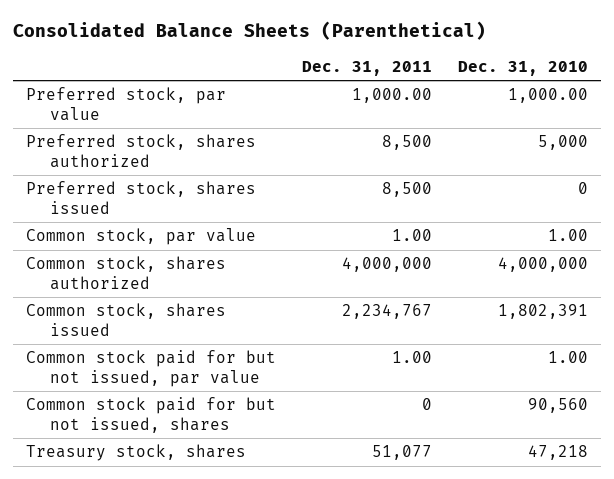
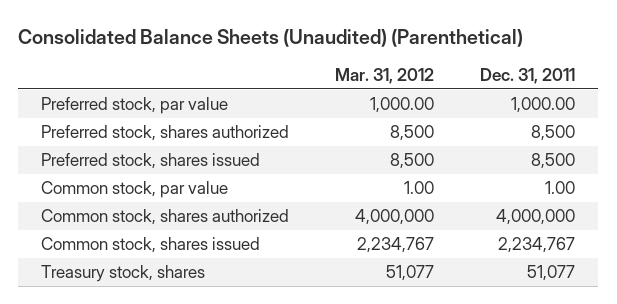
[13,21,487,41] Consolidated Balance Sheets (Parenthetical) -> [18,29,524,48] Consolidated Balance Sheets (Unaudited) (Parenthetical)
[457,60,588,76] Dec. 31, 2010 -> none
none -> [335,68,435,85] Mar. 31, 2012
[26,350,277,387] Common stock paid for but not issued, par value -> none
[26,397,277,433] Common stock paid for but not issued, shares -> none

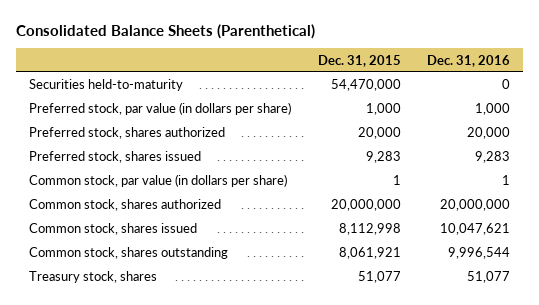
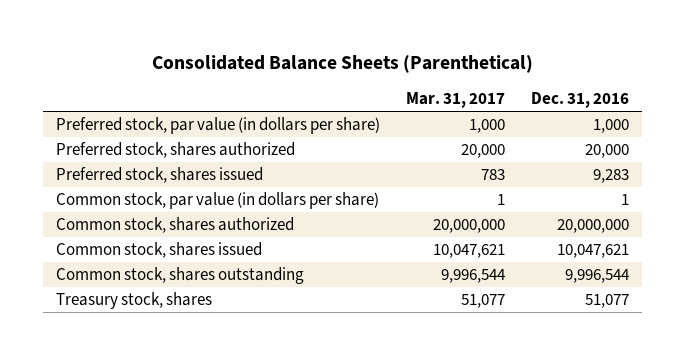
[317,54,401,67] Dec. 31, 2015 -> none
none -> [406,92,506,109] Mar. 31, 2017
[29,79,184,92] Securities held-to-maturity -> none

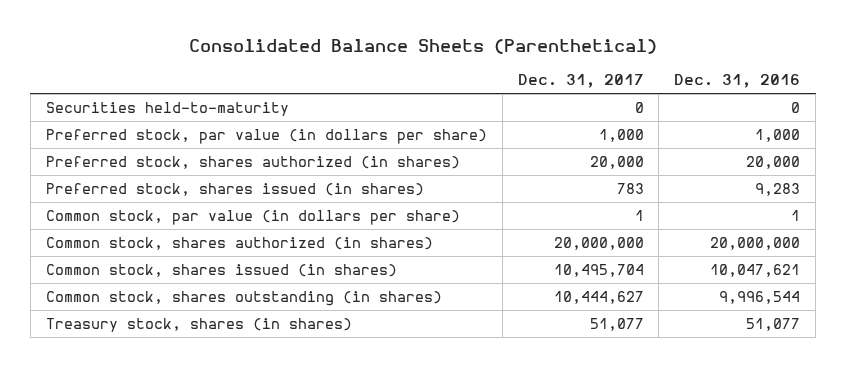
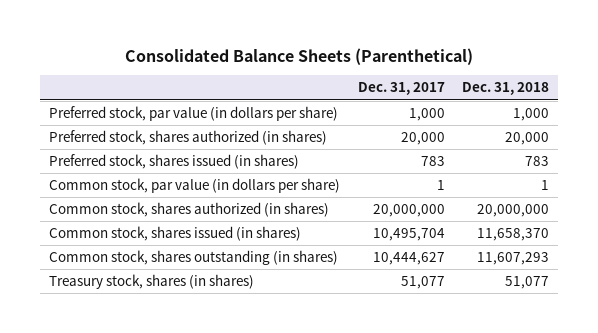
[674,74,801,89] Dec. 31, 2016 -> none
none -> [462,82,550,96] Dec. 31, 2018
[45,101,289,116] Securities held-to-maturity -> none

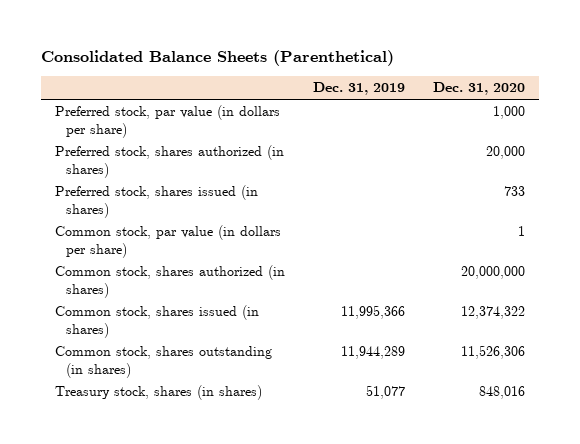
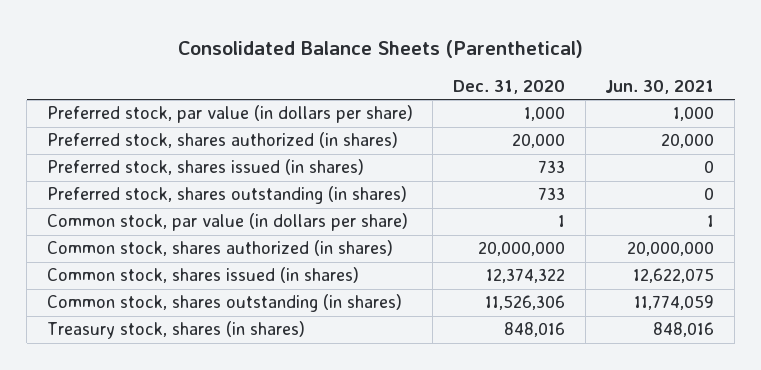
[313,82,406,96] Dec. 31, 2019 -> none
none -> [605,80,715,95] Jun. 30, 2021
none -> [46,186,407,205] Preferred stock, shares outstanding (in shares)

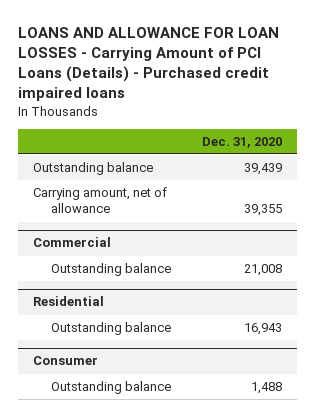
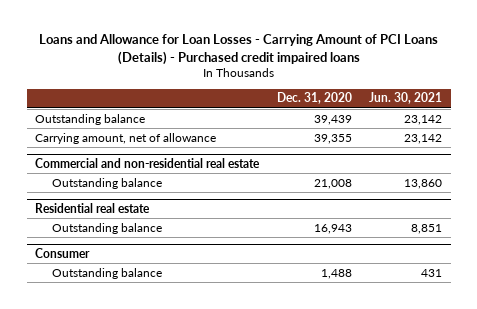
[18,27,280,102] LOANS AND ALLOWANCE FOR LOAN LOSSES - Carrying Amount of PCI Loans (Details) - Purchased credit impaired loans -> [38,34,438,65] Loans and Allowance for Loan Losses - Carrying Amount of PCI Loans (Details) - Purchased credit impaired loans
none -> [368,92,442,105] Jun. 30, 2021
[33,237,112,248] Commercial -> [35,157,261,168] Commercial and non-residential real estate
[33,296,105,307] Residential -> [35,202,151,213] Residential real estate

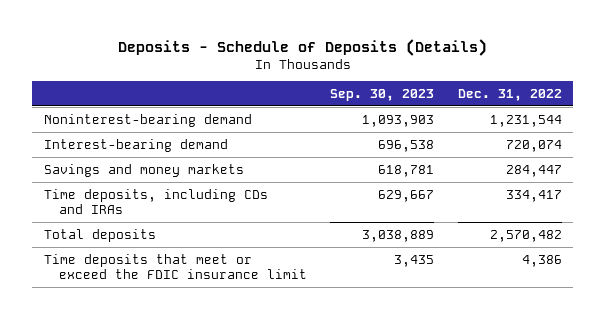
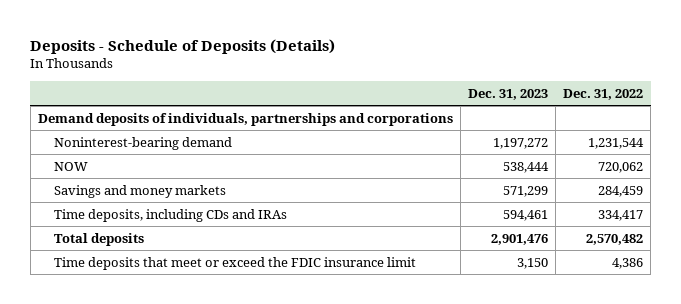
[330,88,435,101] Sep. 30, 2023 -> none
none -> [467,89,548,101] Dec. 31, 2023
none -> [37,112,453,126] Demand deposits of individuals, partnerships and corporations
[43,138,228,152] Interest-bearing demand -> none
none -> [53,161,88,171] NOW
[505,164,562,177] 284,447 -> [598,185,644,197] 284,459

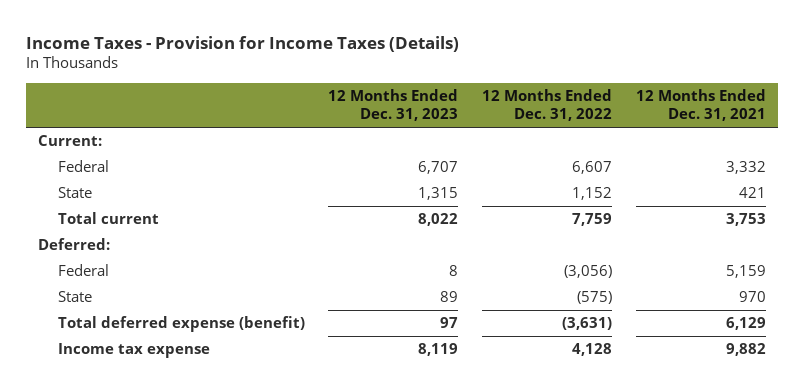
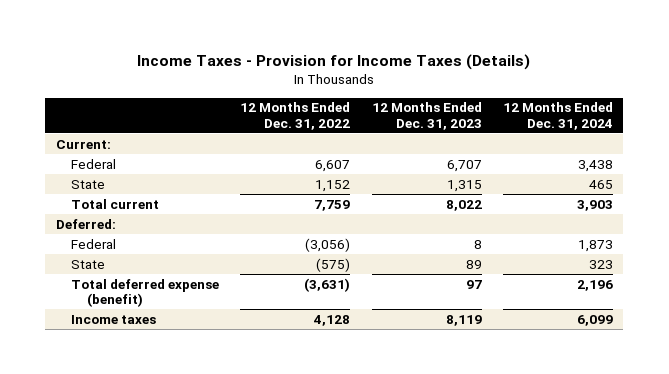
[636,88,767,122] 12 Months Ended Dec. 31, 2021 -> none
none -> [502,102,613,130] 12 Months Ended Dec. 31, 2024
[57,343,210,359] Income tax expense -> [71,314,157,324] Income taxes

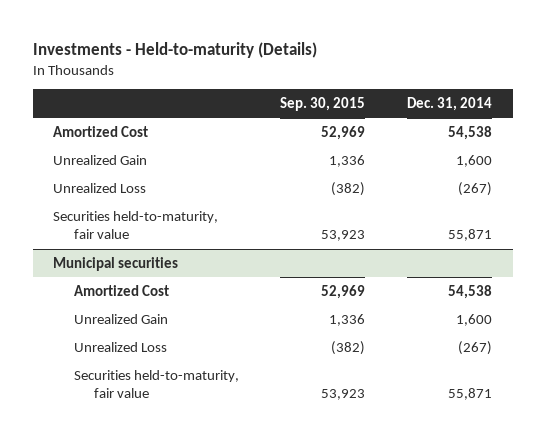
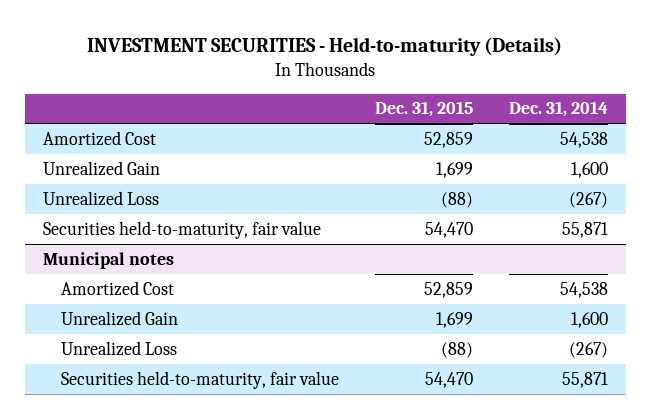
[32,42,317,59] Investments - Held-to-maturity (Details) -> [87,37,563,57] INVESTMENT SECURITIES - Held-to-maturity (Details)
[280,96,366,111] Sep. 30, 2015 -> none
none -> [375,101,474,118] Dec. 31, 2015
[53,256,179,271] Municipal securities -> [43,251,175,269] Municipal notes

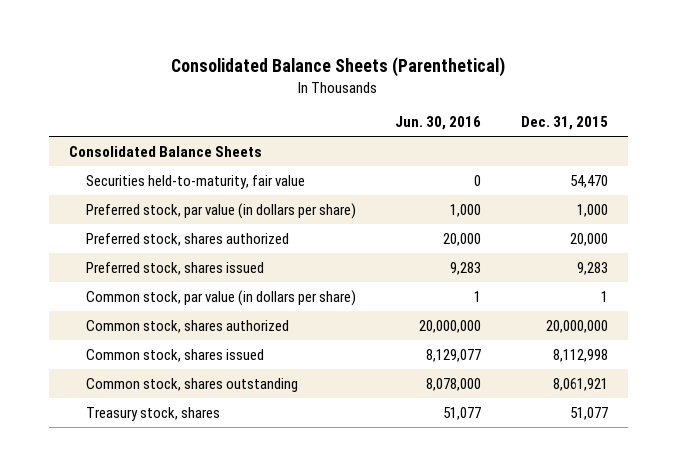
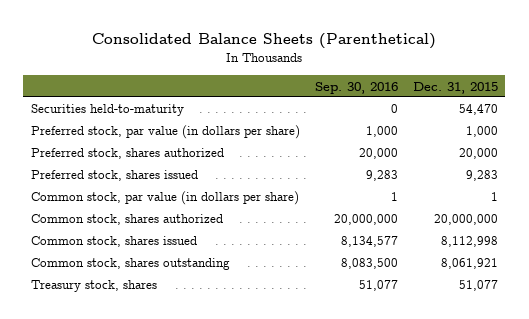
[395,116,482,131] Jun. 30, 2016 -> none
none -> [314,81,398,94] Sep. 30, 2016
[68,145,262,157] Consolidated Balance Sheets -> none
[85,174,305,189] Securities held-to-maturity, fair value -> [30,104,184,117] Securities held-to-maturity

